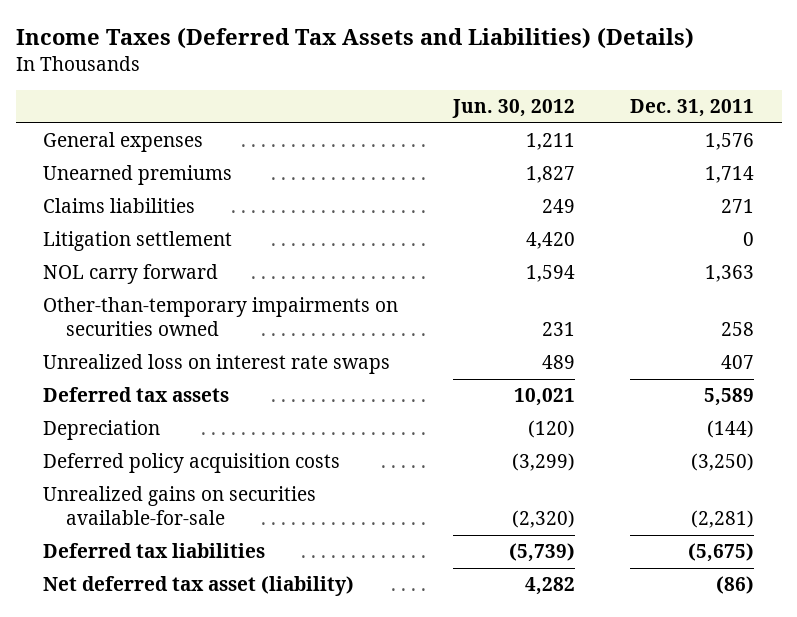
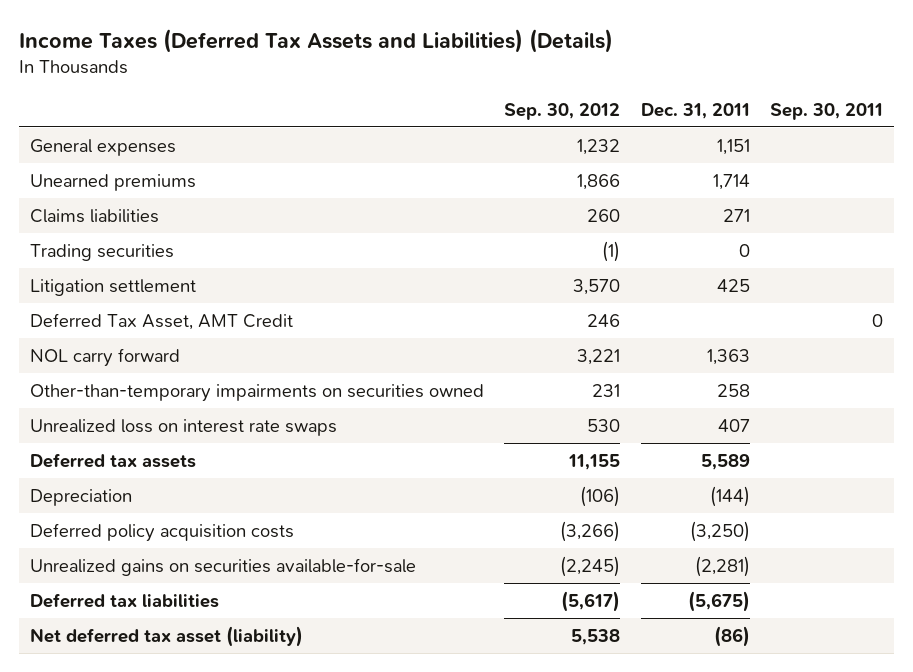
[452,99,576,119] Jun. 30, 2012 -> none
none -> [504,102,621,120] Sep. 30, 2012
none -> [770,102,884,120] Sep. 30, 2011
[705,133,755,151] 1,576 -> [716,138,750,155] 1,151
none -> [29,243,174,261] Trading securities
[743,232,755,247] 0 -> [716,278,750,292] 425
none -> [29,312,293,330] Deferred Tax Asset, AMT Credit

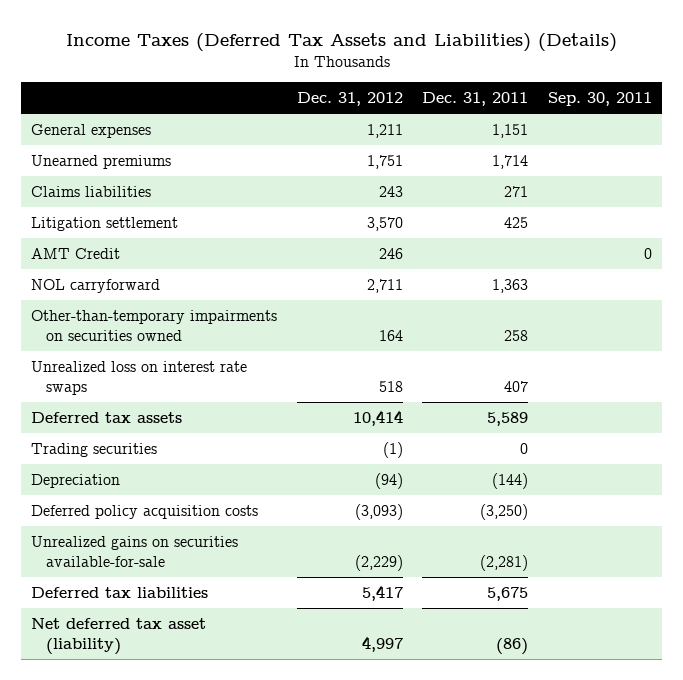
[504,102,621,120] Sep. 30, 2012 -> none
none -> [296,92,403,107] Dec. 31, 2012
[29,312,293,330] Deferred Tax Asset, AMT Credit -> [31,247,121,259] AMT Credit
[29,347,180,367] NOL carry forward -> [31,278,161,293] NOL carryforward
[29,243,174,261] Trading securities -> [31,442,158,457] Trading securities
[687,590,750,612] (5,675) -> [487,586,529,601] 5,675

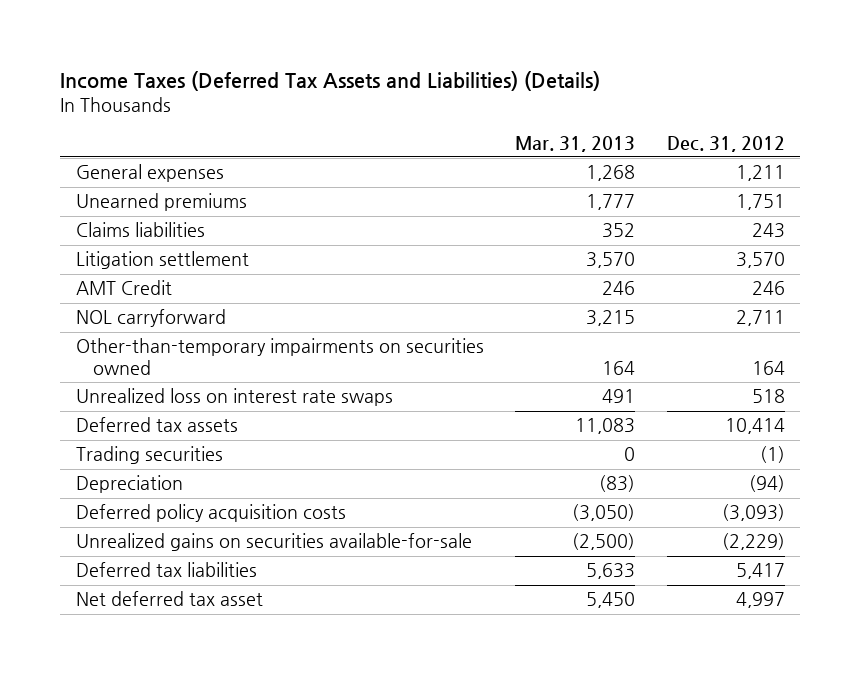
[422,92,529,107] Dec. 31, 2011 -> none
[548,92,653,107] Sep. 30, 2011 -> none
none -> [515,135,636,152] Mar. 31, 2013
[31,617,207,655] Net deferred tax asset (liability) -> [75,591,263,607] Net deferred tax asset

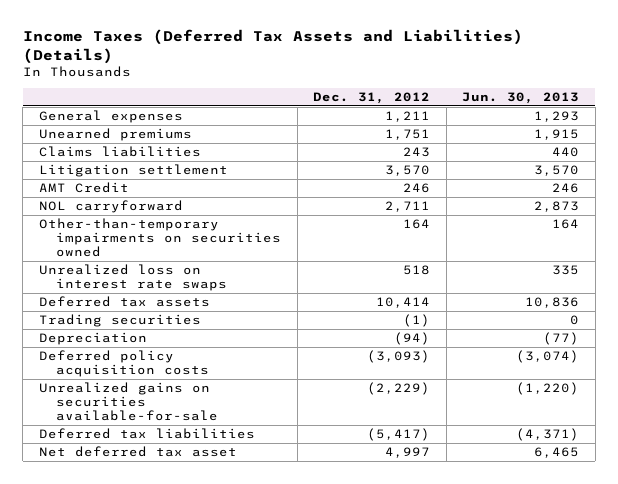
[515,135,636,152] Mar. 31, 2013 -> none
none -> [462,92,580,105] Jun. 30, 2013
[735,563,785,580] 5,417 -> [367,428,431,442] (5,417)

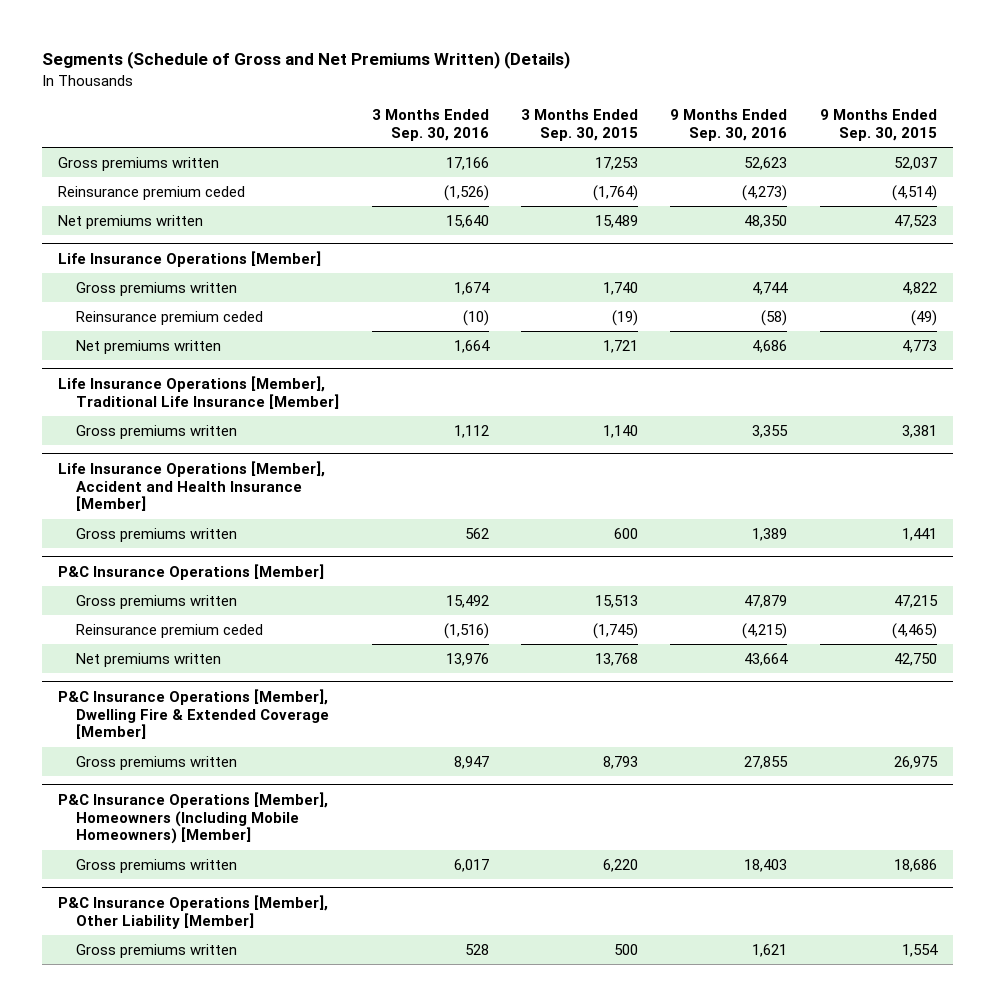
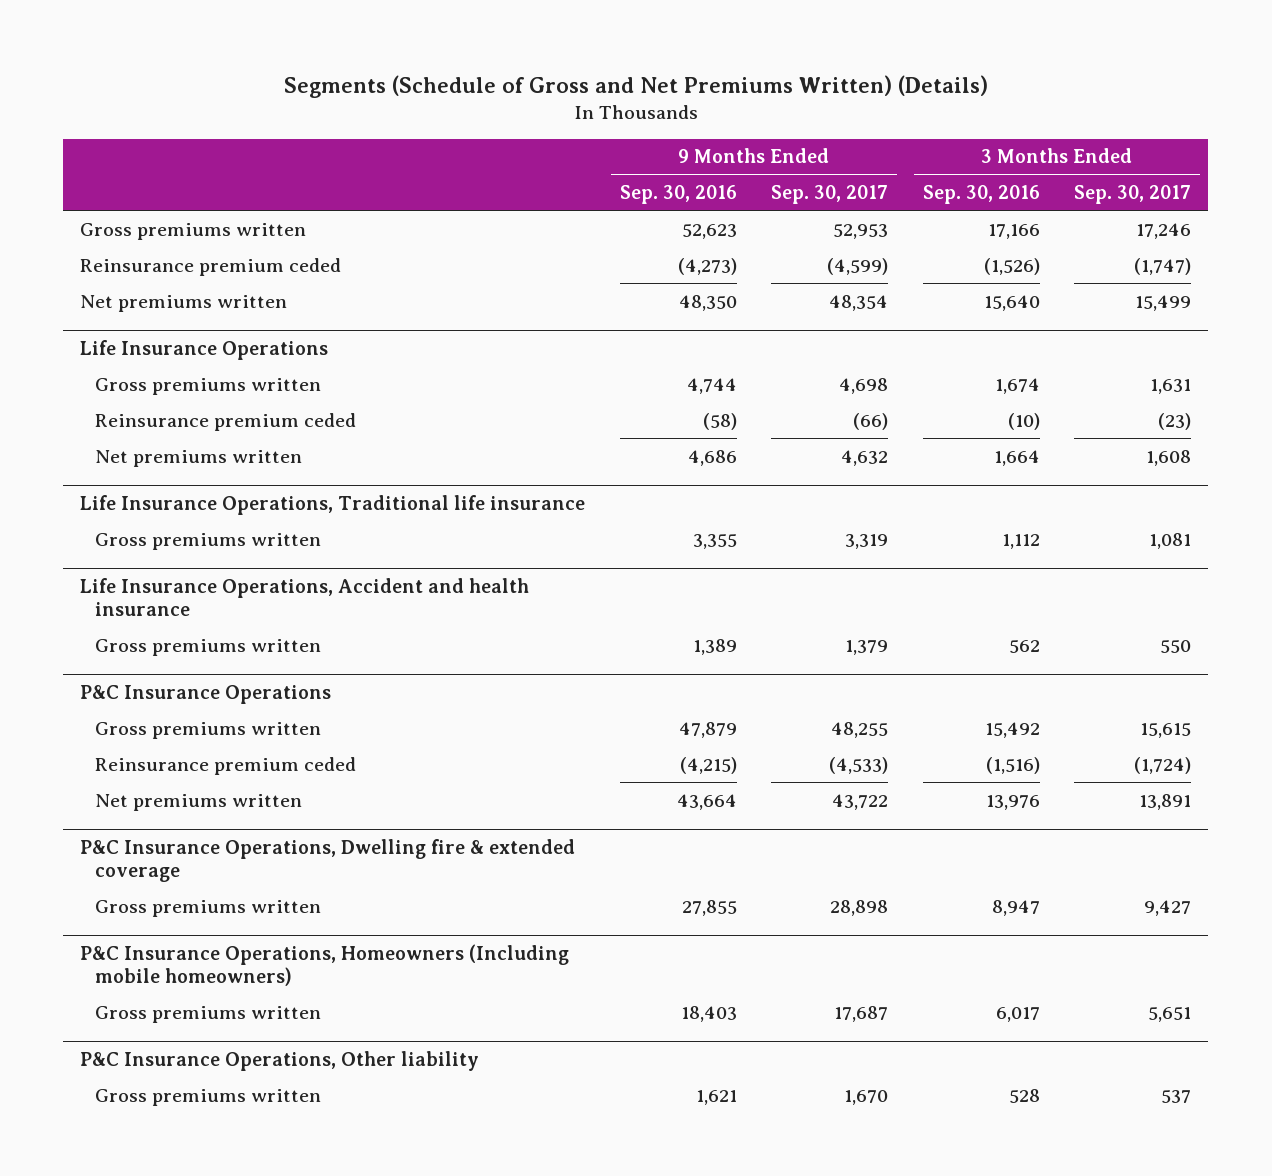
[520,109,638,142] 3 Months Ended Sep. 30, 2015 -> none
[819,109,937,142] 9 Months Ended Sep. 30, 2015 -> none
none -> [771,184,889,204] Sep. 30, 2017
none -> [1074,184,1192,204] Sep. 30, 2017
[58,250,322,267] Life Insurance Operations [Member] -> [80,340,329,361] Life Insurance Operations
[58,375,340,409] Life Insurance Operations [Member], Traditional Life Insurance [Member] -> [80,495,586,516] Life Insurance Operations, Traditional life insurance
[58,460,326,512] Life Insurance Operations [Member], Accident and Health Insurance [Member] -> [80,578,530,617] Life Insurance Operations, Accident and health insurance
[58,563,325,580] P&C Insurance Operations [Member] -> [80,685,332,705] P&C Insurance Operations
[58,688,330,740] P&C Insurance Operations [Member], Dwelling Fire & Extended Coverage [Member] -> [80,839,576,883] P&C Insurance Operations, Dwelling fire & extended coverage
[58,791,329,845] P&C Insurance Operations [Member], Homeowners (Including Mobile Homeowners) [Member] -> [80,944,570,987] P&C Insurance Operations, Homeowners (Including mobile homeowners)
[58,894,329,929] P&C Insurance Operations [Member], Other Liability [Member] -> [80,1051,480,1072] P&C Insurance Operations, Other liability

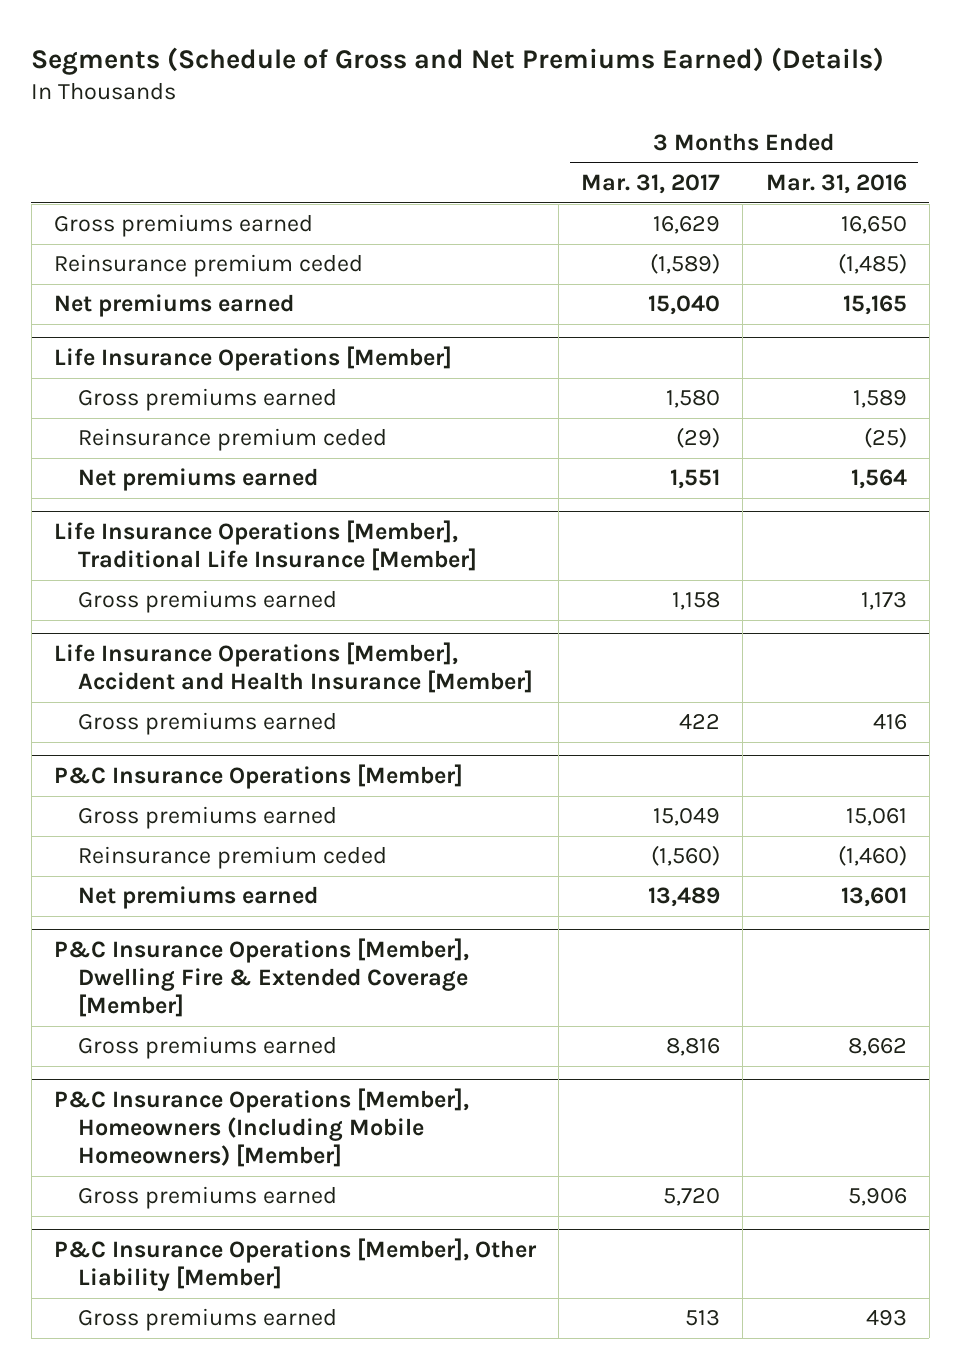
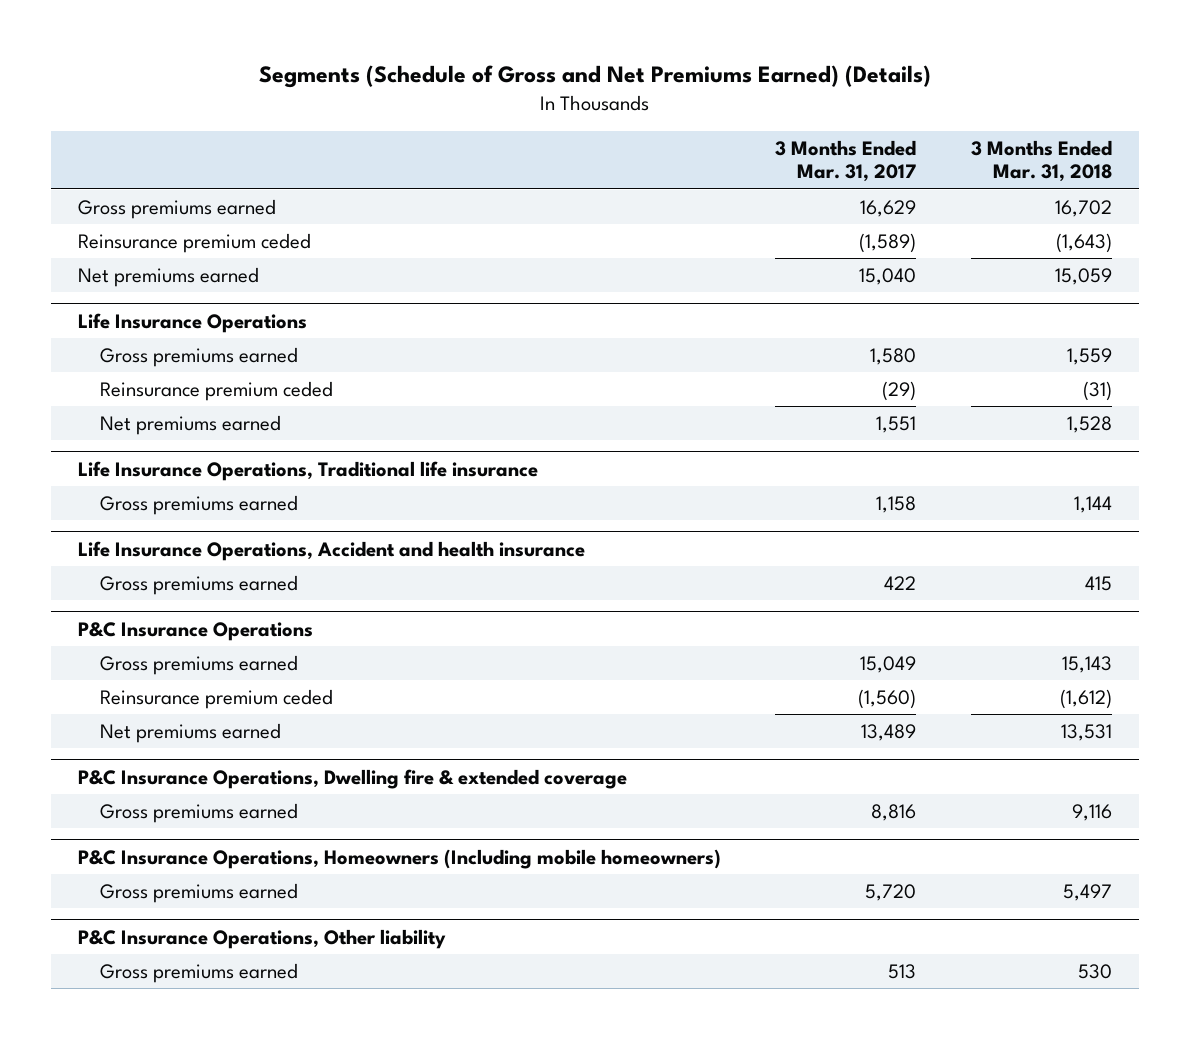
[765,174,907,195] Mar. 31, 2016 -> none
none -> [970,139,1112,183] 3 Months Ended Mar. 31, 2018
[54,346,453,372] Life Insurance Operations [Member] -> [77,312,307,333] Life Insurance Operations
[54,520,478,572] Life Insurance Operations [Member], Traditional Life Insurance [Member] -> [77,460,538,481] Life Insurance Operations, Traditional life insurance
[54,642,534,694] Life Insurance Operations [Member], Accident and Health Insurance [Member] -> [77,540,585,561] Life Insurance Operations, Accident and health insurance
[54,764,464,790] P&C Insurance Operations [Member] -> [77,621,313,641] P&C Insurance Operations
[54,938,470,1017] P&C Insurance Operations [Member], Dwelling Fire & Extended Coverage [Member] -> [77,768,627,789] P&C Insurance Operations, Dwelling fire & extended coverage
[54,1088,470,1167] P&C Insurance Operations [Member], Homeowners (Including Mobile Homeowners) [Member] -> [77,848,721,869] P&C Insurance Operations, Homeowners (Including mobile homeowners)
[54,1238,538,1292] P&C Insurance Operations [Member], Other Liability [Member] -> [77,928,446,949] P&C Insurance Operations, Other liability

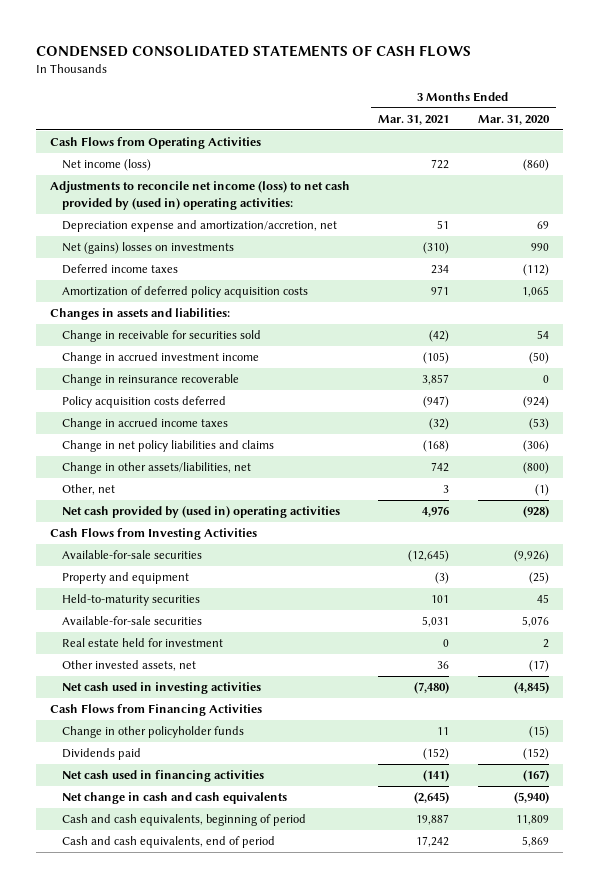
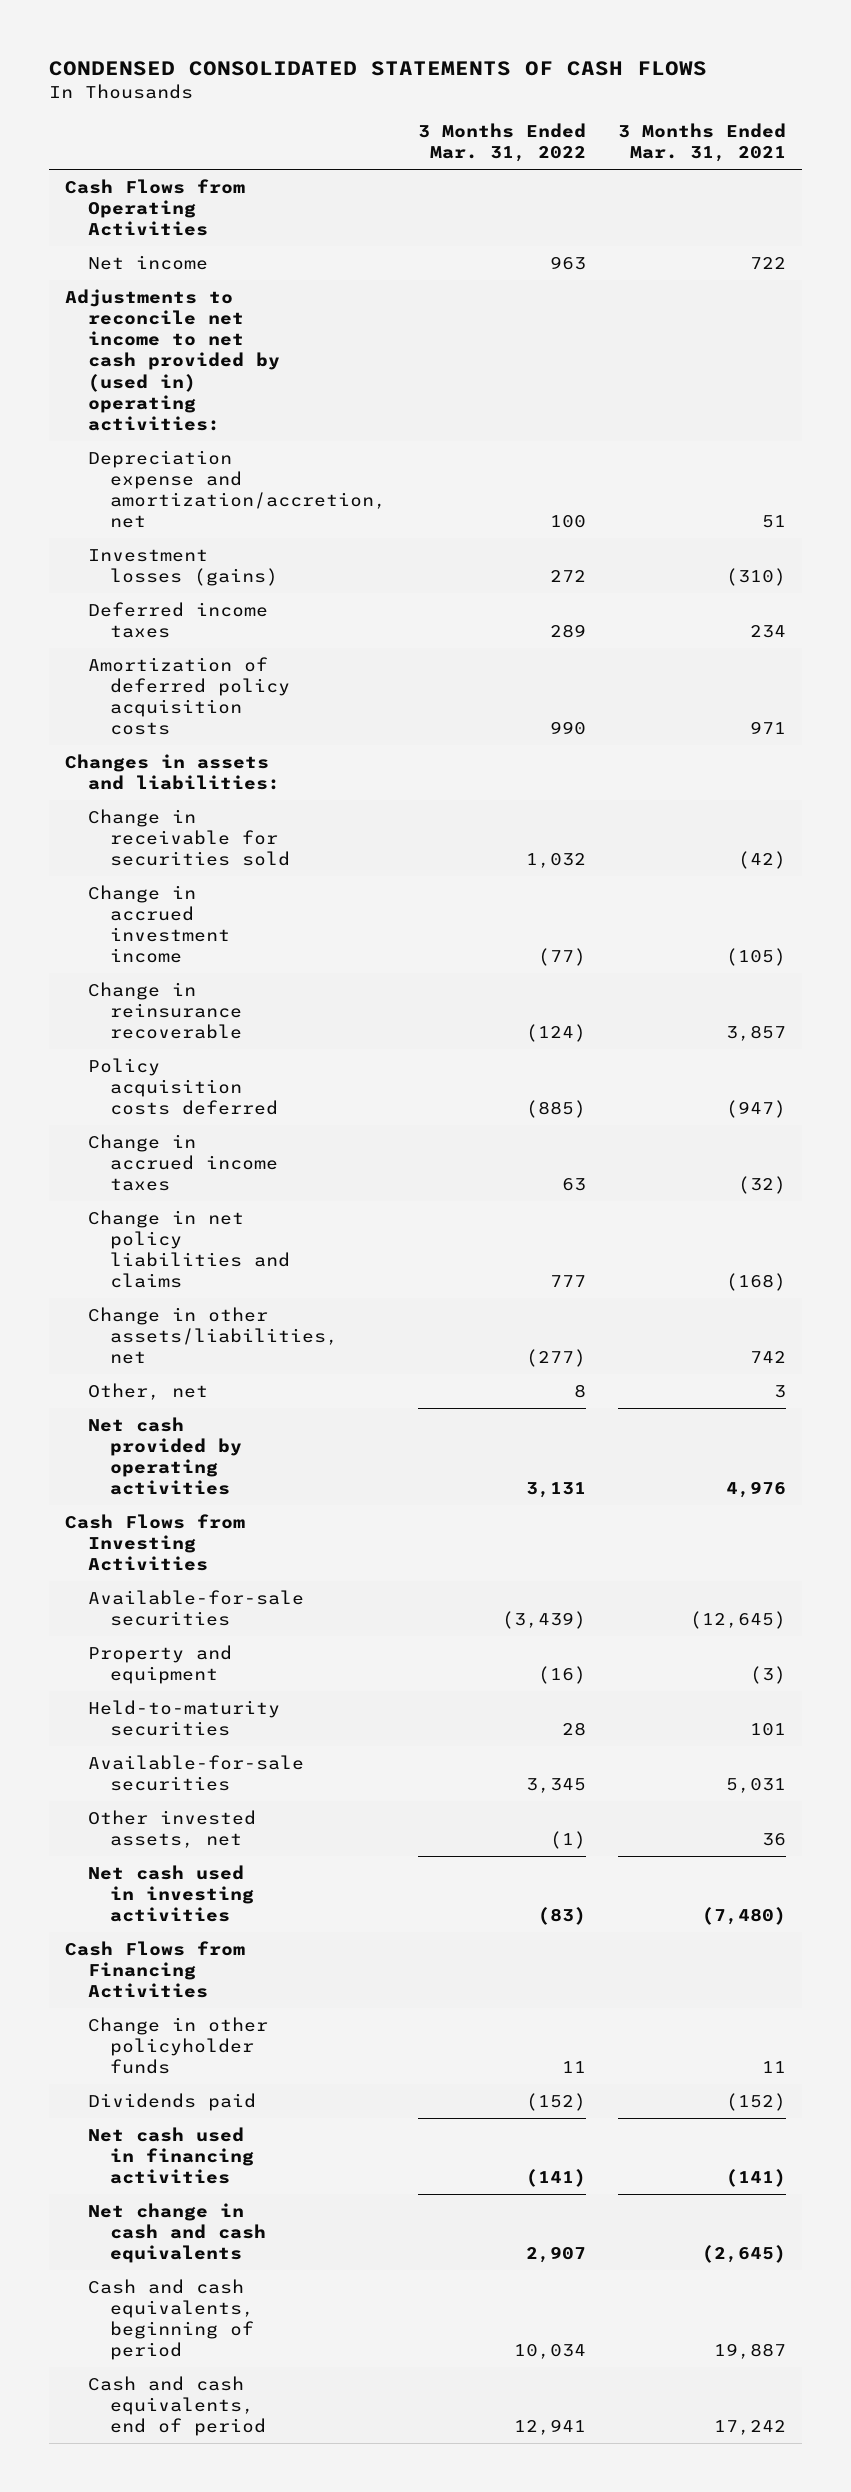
[477,114,550,125] Mar. 31, 2020 -> none
none -> [418,122,587,163] 3 Months Ended Mar. 31, 2022
[62,159,152,172] Net income (loss) -> [87,254,208,270] Net income
[50,181,351,210] Adjustments to reconcile net income (loss) to net cash provided by (used in) operating activities: -> [64,288,280,432] Adjustments to reconcile net income to net cash provided by (used in) operating activities:
[62,242,235,255] Net (gains) losses on investments -> [87,548,279,586] Investment losses (gains)
[62,506,341,519] Net cash provided by (used in) operating activities -> [87,1416,243,1496] Net cash provided by operating activities
[62,638,224,648] Real estate held for investment -> none

